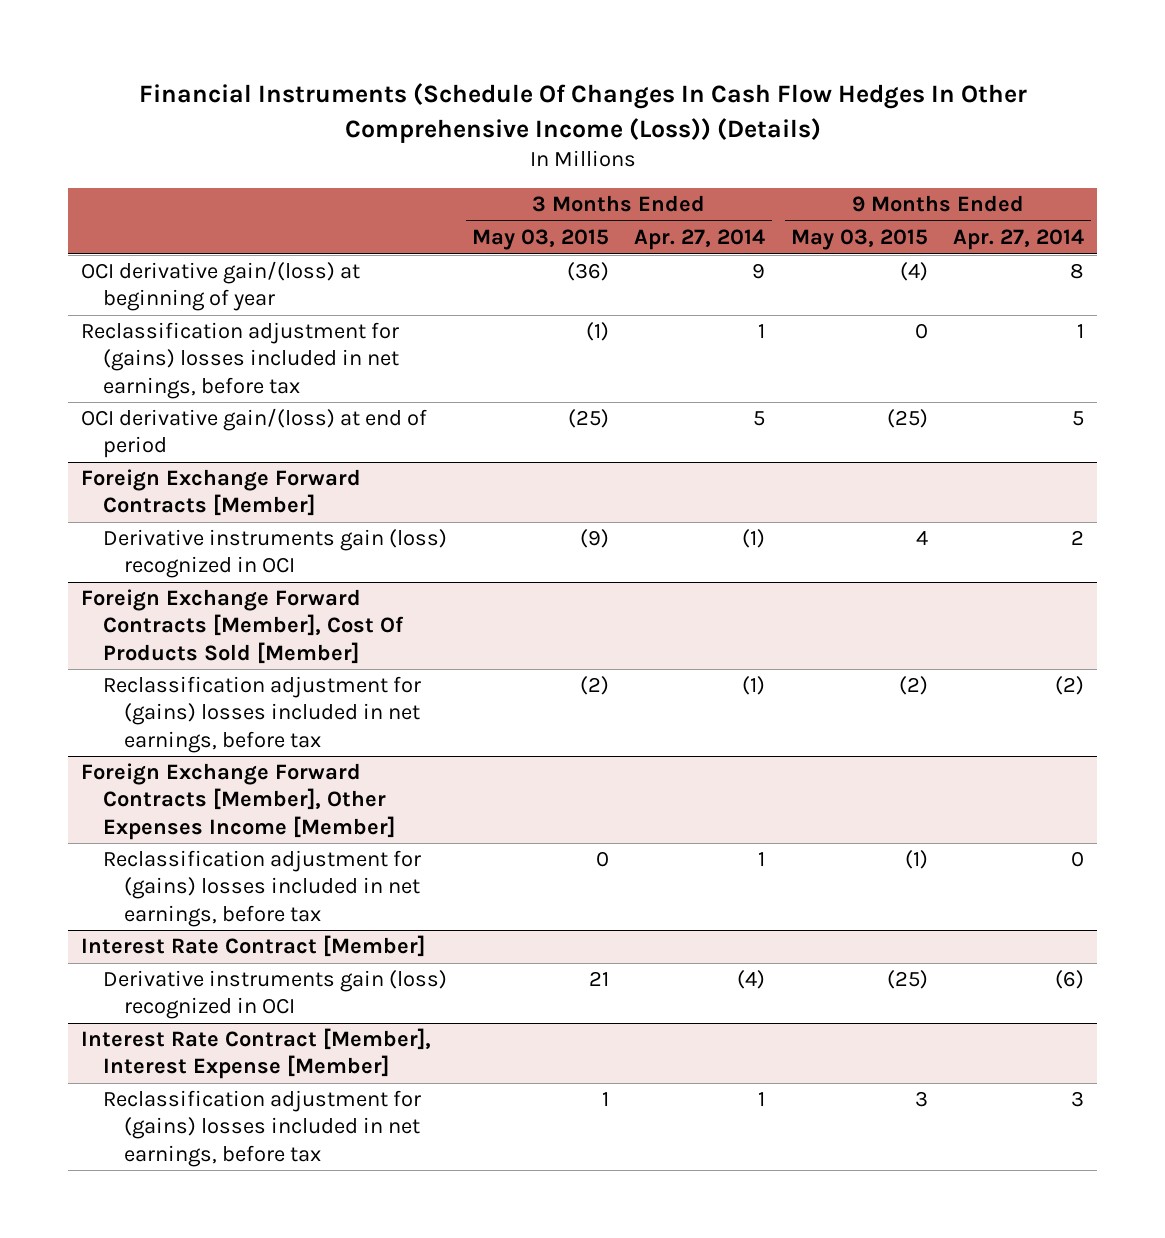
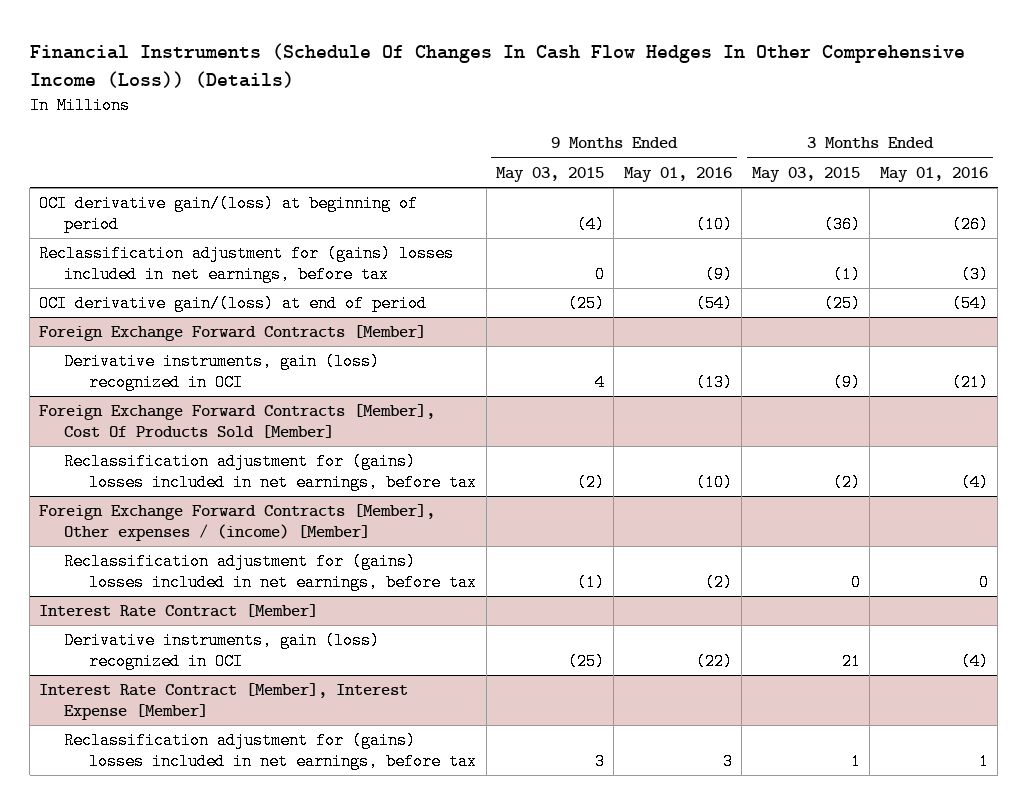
[634,229,766,251] Apr. 27, 2014 -> none
[953,229,1085,251] Apr. 27, 2014 -> none
none -> [623,166,732,182] May 01, 2016
none -> [879,166,988,182] May 01, 2016
[81,261,361,312] OCI derivative gain/(loss) at beginning of year -> [39,195,419,234] OCI derivative gain/(loss) at beginning of period
[102,529,447,579] Derivative instruments gain (loss) recognized in OCI -> [64,353,381,392] Derivative instruments, gain (loss) recognized in OCI
[81,763,395,840] Foreign Exchange Forward Contracts [Member], Other Expenses Income [Member] -> [39,504,436,542] Foreign Exchange Forward Contracts [Member], Other expenses / (income) [Member]
[102,970,447,1020] Derivative instruments gain (loss) recognized in OCI -> [64,632,381,671] Derivative instruments, gain (loss) recognized in OCI

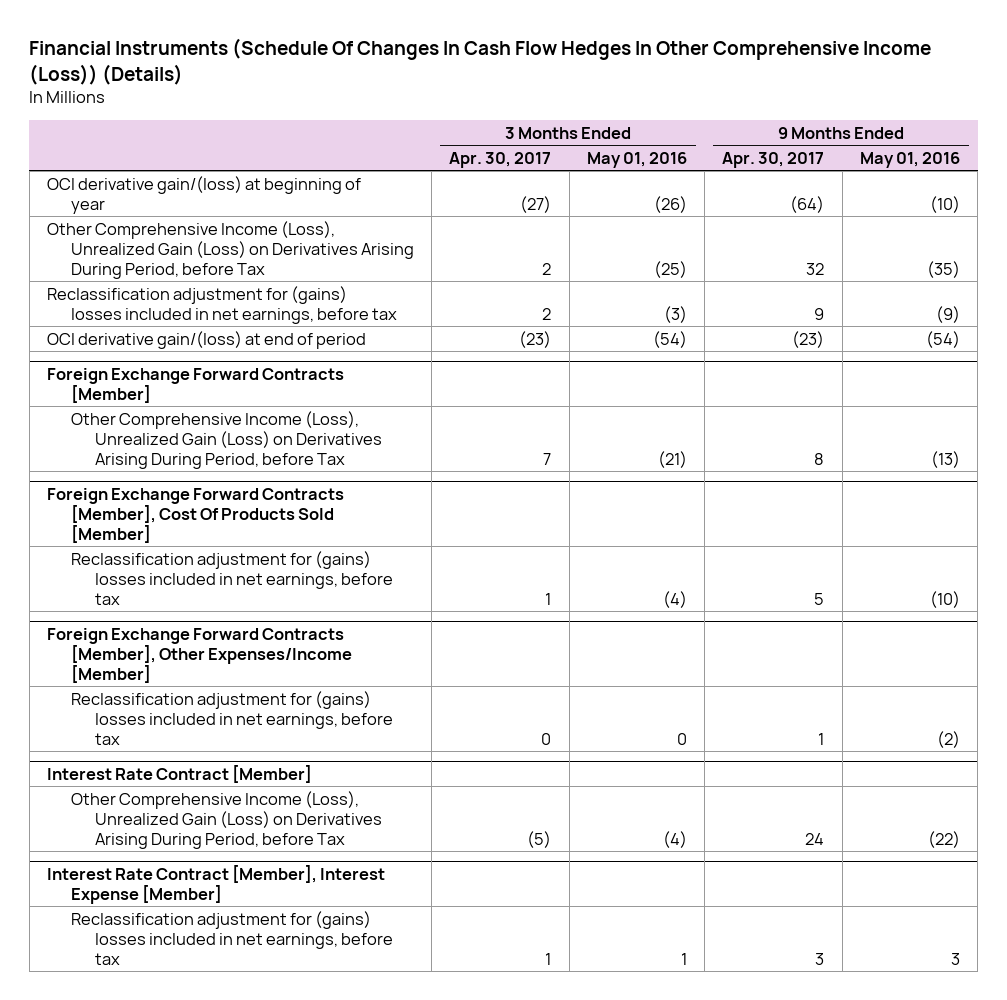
[496,166,605,182] May 03, 2015 -> none
[751,166,860,182] May 03, 2015 -> none
none -> [449,151,552,168] Apr. 30, 2017
none -> [722,151,825,168] Apr. 30, 2017
[39,195,419,234] OCI derivative gain/(loss) at beginning of period -> [47,175,362,214] OCI derivative gain/(loss) at beginning of year
none -> [47,220,414,279] Other Comprehensive Income (Loss), Unrealized Gain (Loss) on Derivatives Arising During Period, before Tax
[64,353,381,392] Derivative instruments, gain (loss) recognized in OCI -> [70,410,382,469] Other Comprehensive Income (Loss), Unrealized Gain (Loss) on Derivatives Arising During Period, before Tax
[39,504,436,542] Foreign Exchange Forward Contracts [Member], Other expenses / (income) [Member] -> [47,627,352,683] Foreign Exchange Forward Contracts [Member], Other Expenses/Income [Member]
[64,632,381,671] Derivative instruments, gain (loss) recognized in OCI -> [70,790,382,849] Other Comprehensive Income (Loss), Unrealized Gain (Loss) on Derivatives Arising During Period, before Tax

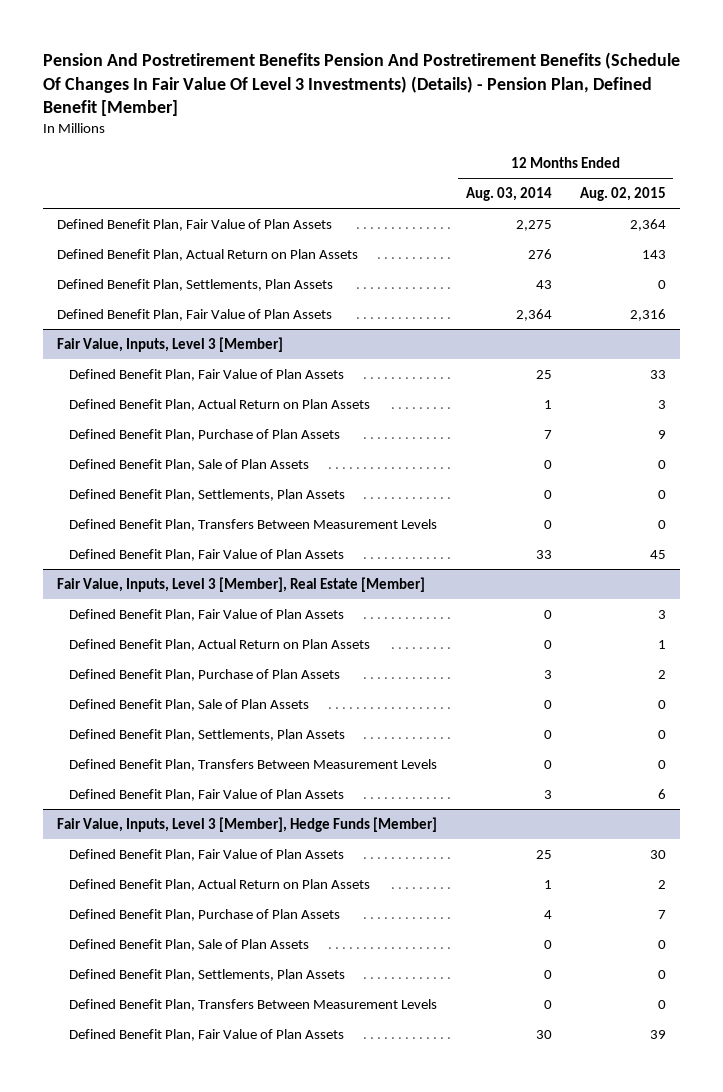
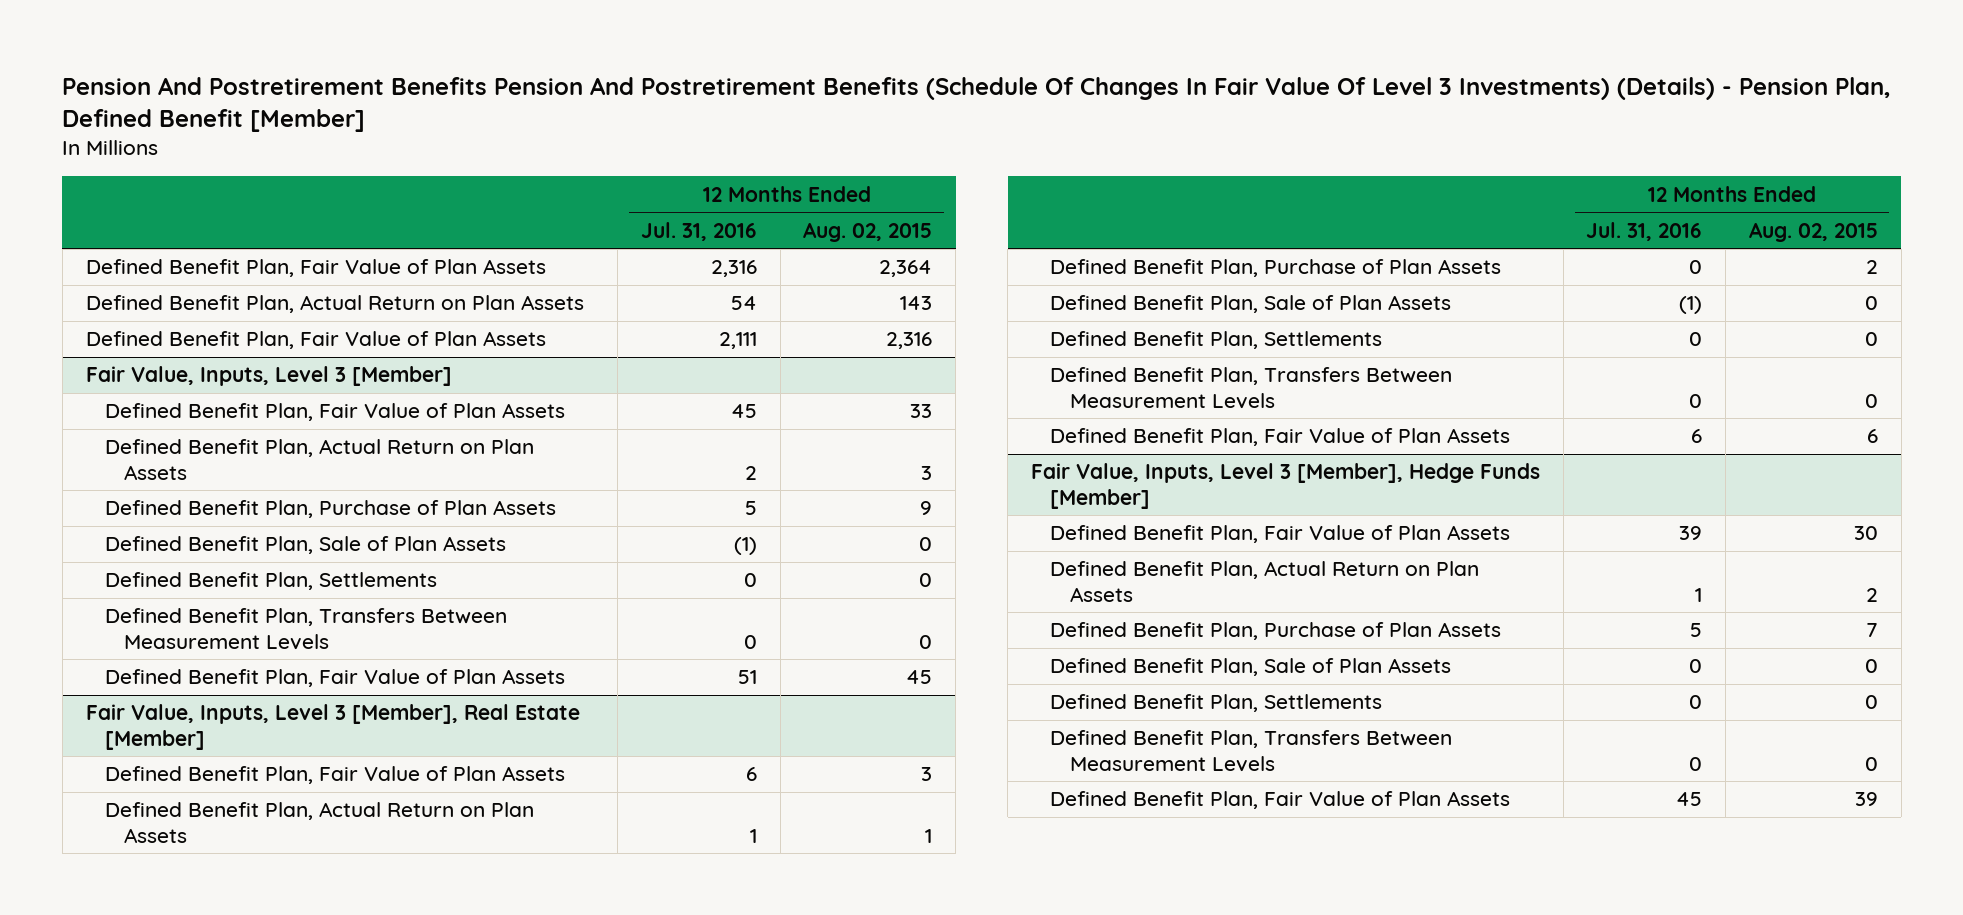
[465,186,552,201] Aug. 03, 2014 -> none
none -> [640,221,757,241] Jul. 31, 2016
[57,278,334,291] Defined Benefit Plan, Settlements, Plan Assets -> none
[68,488,345,501] Defined Benefit Plan, Settlements, Plan Assets -> [104,572,437,591] Defined Benefit Plan, Settlements
[68,728,345,741] Defined Benefit Plan, Settlements, Plan Assets -> [1050,331,1383,350] Defined Benefit Plan, Settlements
[68,968,345,981] Defined Benefit Plan, Settlements, Plan Assets -> [1050,694,1383,713] Defined Benefit Plan, Settlements

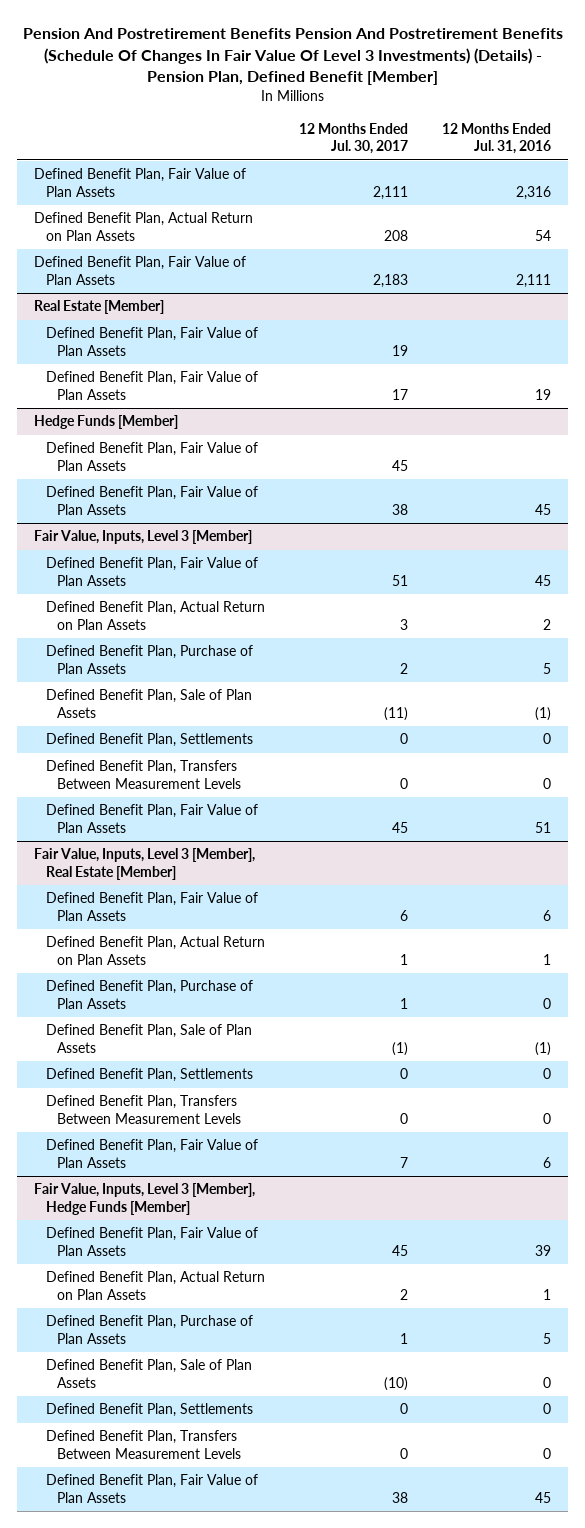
[803,221,933,242] Aug. 02, 2015 -> none
none -> [298,122,408,155] 12 Months Ended Jul. 30, 2017
none -> [34,300,165,315] Real Estate [Member]
none -> [45,327,258,357] Defined Benefit Plan, Fair Value of Plan Assets
none -> [45,371,258,401] Defined Benefit Plan, Fair Value of Plan Assets
none -> [34,415,179,430] Hedge Funds [Member]
none -> [45,442,258,472] Defined Benefit Plan, Fair Value of Plan Assets
none -> [45,486,258,516] Defined Benefit Plan, Fair Value of Plan Assets

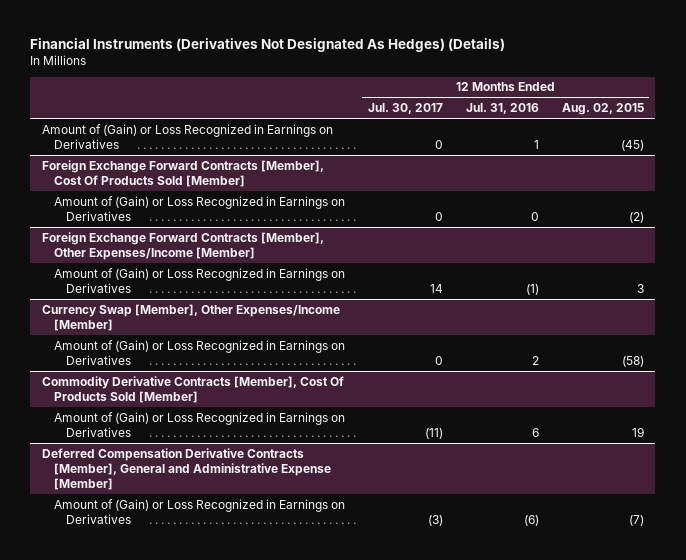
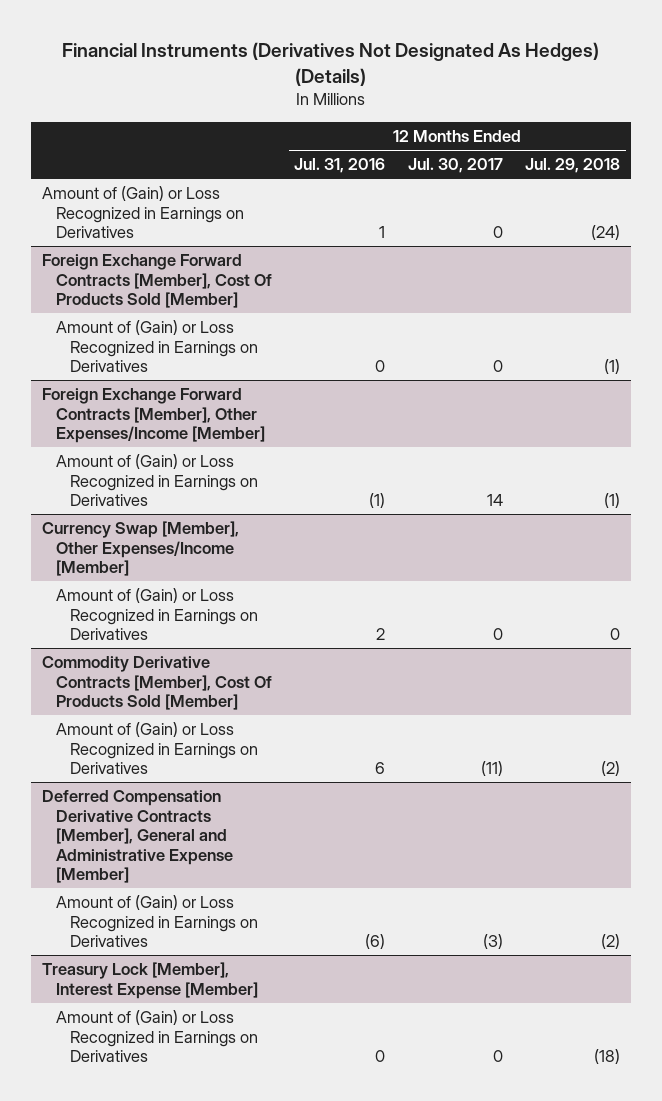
[561,103,644,116] Aug. 02, 2015 -> none
none -> [524,158,620,174] Jul. 29, 2018
none -> [41,962,258,999] Treasury Lock [Member], Interest Expense [Member]
none -> [55,1010,258,1063] Amount of (Gain) or Loss Recognized in Earnings on Derivatives

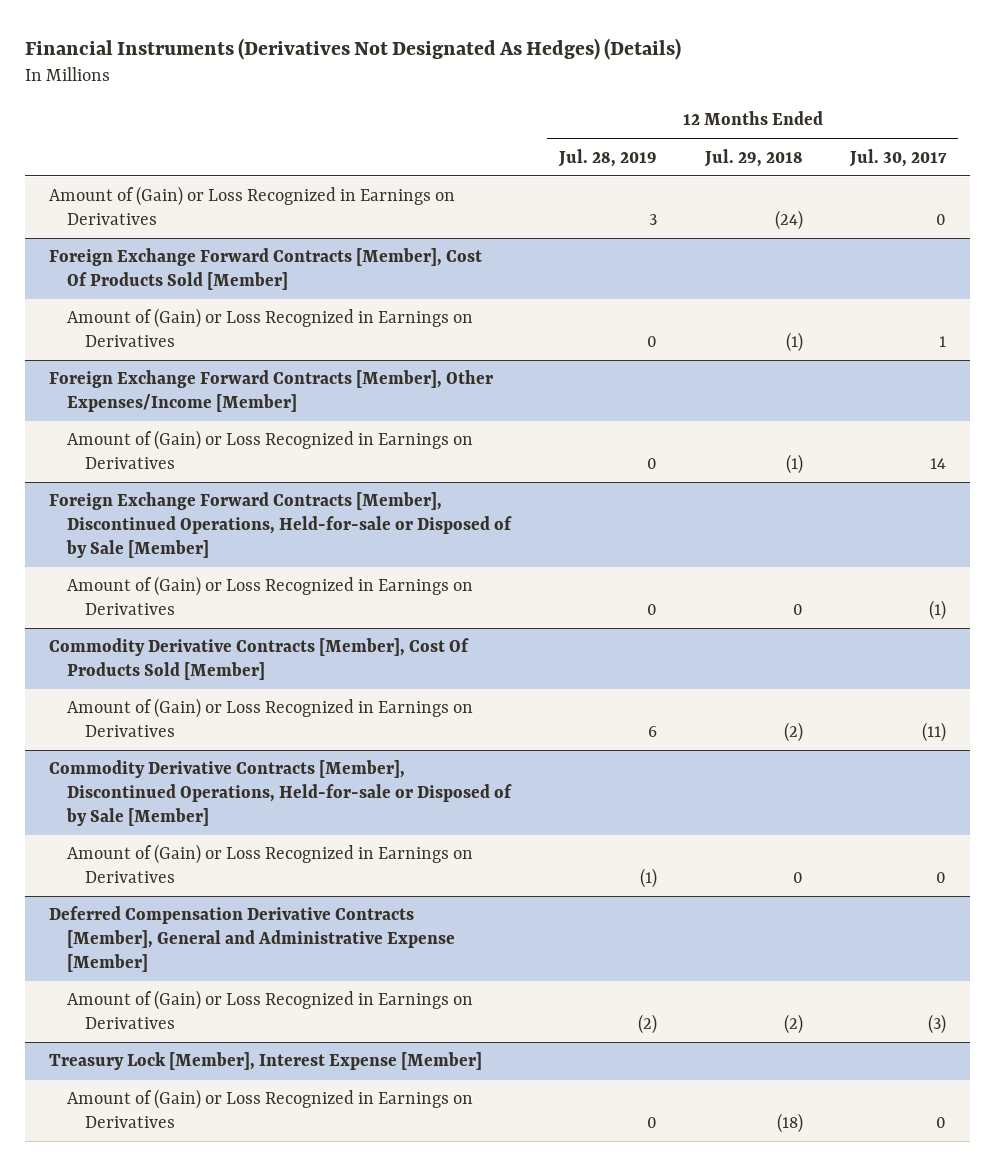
[294,158,386,174] Jul. 31, 2016 -> none
none -> [557,148,657,167] Jul. 28, 2019
[492,360,503,373] 0 -> [939,335,947,347] 1
[41,521,239,577] Currency Swap [Member], Other Expenses/Income [Member] -> none
none -> [49,492,513,558] Foreign Exchange Forward Contracts [Member], Discontinued Operations, Held-for-sale or Disposed of by Sale [Member]
[492,628,503,641] 0 -> [929,599,947,620] (1)
none -> [49,760,513,826] Commodity Derivative Contracts [Member], Discontinued Operations, Held-for-sale or Disposed of by Sale [Member]
none -> [67,844,474,883] Amount of (Gain) or Loss Recognized in Earnings on Derivatives

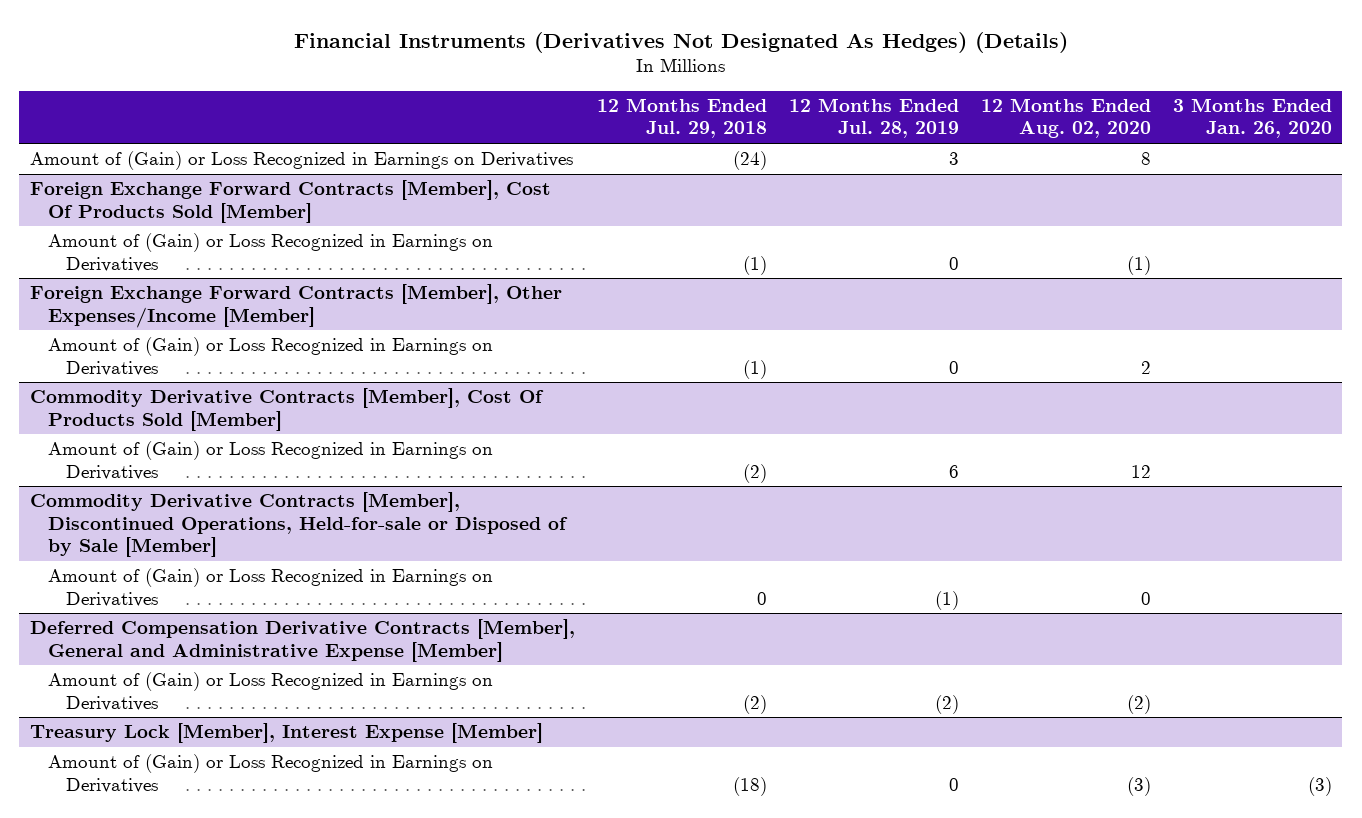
[849,148,948,167] Jul. 30, 2017 -> none
none -> [980,98,1151,139] 12 Months Ended Aug. 02, 2020
none -> [1172,98,1332,139] 3 Months Ended Jan. 26, 2020
[49,492,513,558] Foreign Exchange Forward Contracts [Member], Discontinued Operations, Held-for-sale or Disposed of by Sale [Member] -> none
[67,576,474,615] Amount of (Gain) or Loss Recognized in Earnings on Derivatives -> none

